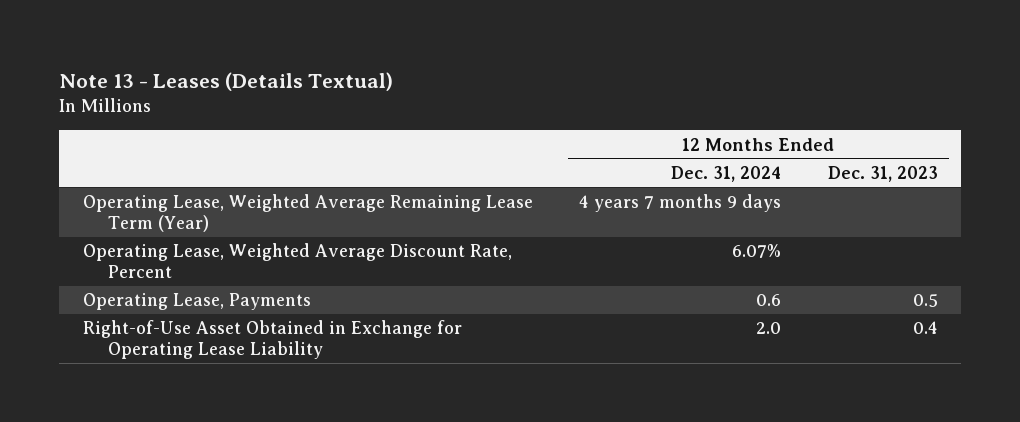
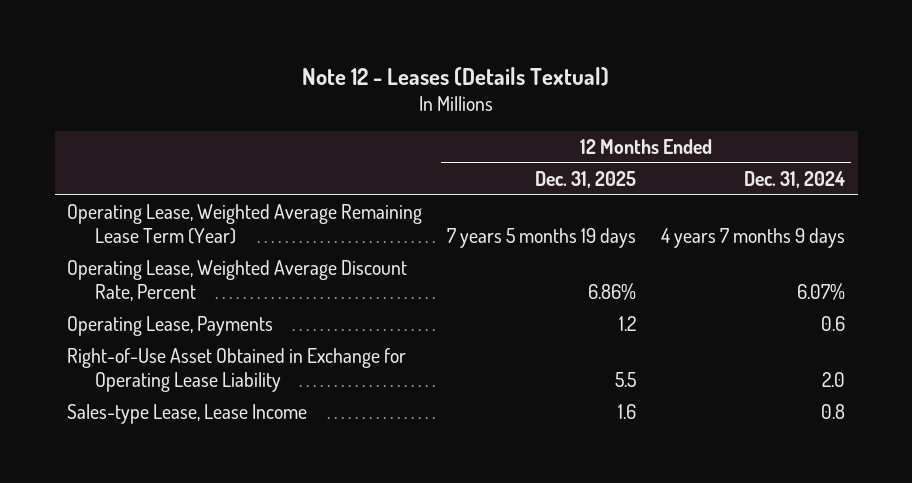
[59,71,394,91] Note 13 - Leases (Details Textual) -> [302,66,610,86] Note 12 - Leases (Details Textual)
[827,165,938,182] Dec. 31, 2023 -> none
none -> [535,170,637,188] Dec. 31, 2025
none -> [67,404,308,425] Sales-type Lease, Lease Income

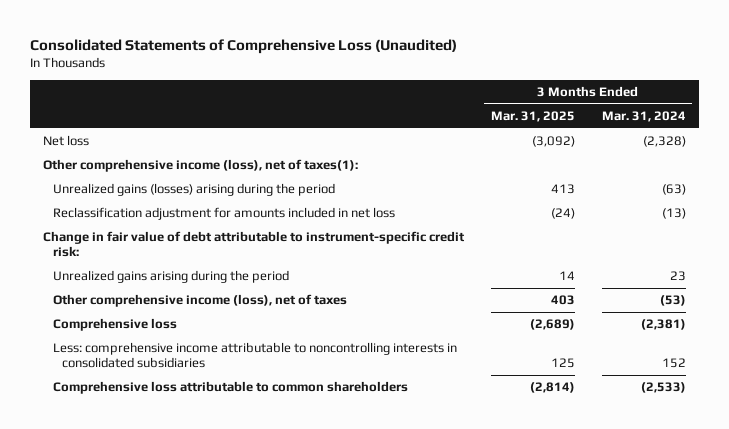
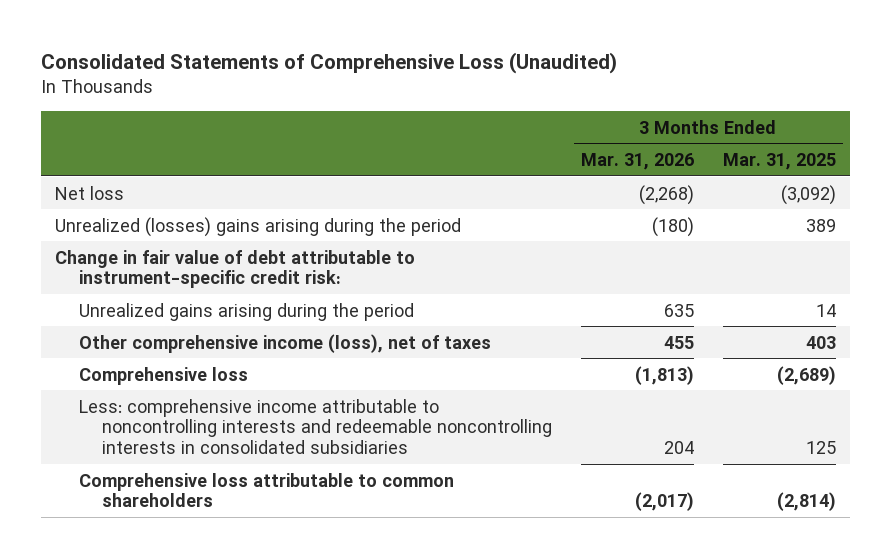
[601,110,686,122] Mar. 31, 2024 -> none
none -> [581,152,695,170] Mar. 31, 2026
[42,159,358,173] Other comprehensive income (loss), net of taxes(1): -> none
[52,207,395,221] Reclassification adjustment for amounts included in net loss -> none
[52,183,335,197] Unrealized gains (losses) arising during the period -> [55,216,462,237] Unrealized (losses) gains arising during the period
[550,184,575,195] 413 -> [805,218,836,232] 389
[52,342,457,369] Less: comprehensive income attributable to noncontrolling interests in consolidated subsidiaries -> [78,398,553,455] Less: comprehensive income attributable to noncontrolling interests and redeemable noncontrolling interests in consolidated subsidiaries

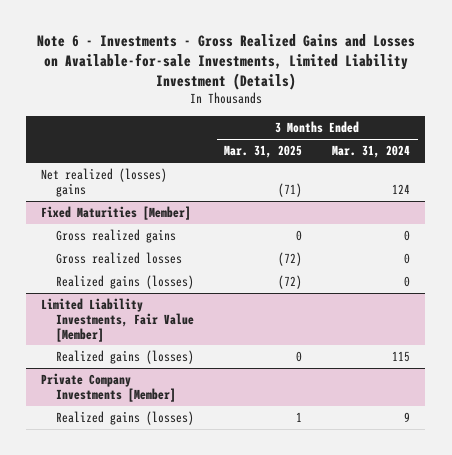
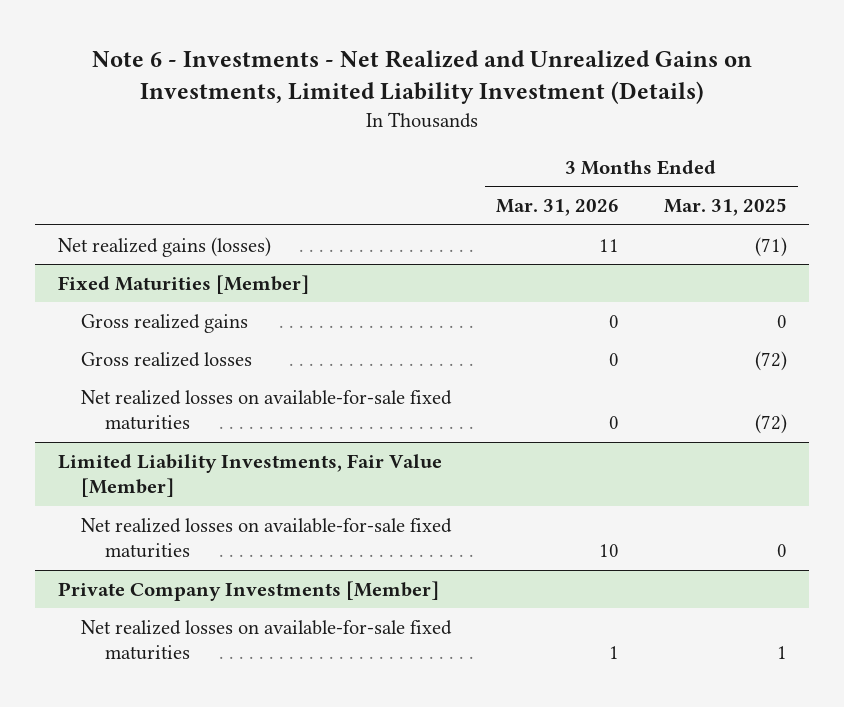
[36,34,415,91] Note 6 - Investments - Gross Realized Gains and Losses on Available-for-sale Investments, Limited Liability Investment (Details) -> [92,50,753,105] Note 6 - Investments - Net Realized and Unrealized Gains on Investments, Limited Liability Investment (Details)
[332,145,411,159] Mar. 31, 2024 -> none
none -> [495,199,619,217] Mar. 31, 2026
[41,167,168,197] Net realized (losses) gains -> [57,236,271,257] Net realized gains (losses)
[55,274,194,289] Realized gains (losses) -> [81,389,453,431] Net realized losses on available-for-sale fixed maturities
[55,349,194,364] Realized gains (losses) -> [81,517,453,559] Net realized losses on available-for-sale fixed maturities
[55,410,194,425] Realized gains (losses) -> [81,619,453,661] Net realized losses on available-for-sale fixed maturities

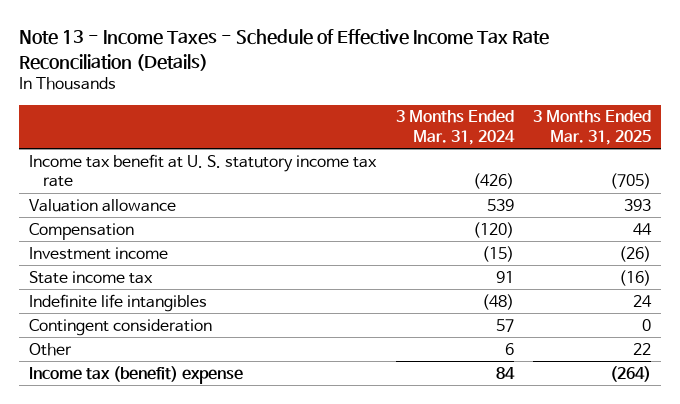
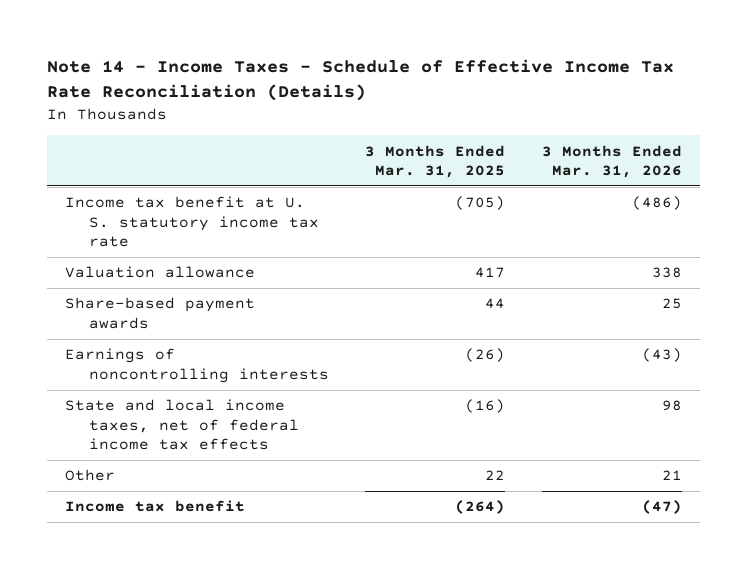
[18,29,549,71] Note 13 - Income Taxes - Schedule of Effective Income Tax Rate Reconciliation (Details) -> [46,59,674,102] Note 14 - Income Taxes - Schedule of Effective Income Tax Rate Reconciliation (Details)
[395,110,515,145] 3 Months Ended Mar. 31, 2024 -> none
none -> [541,144,682,178] 3 Months Ended Mar. 31, 2026
[28,246,168,260] Investment income -> none
[28,293,207,312] Indefinite life intangibles -> none
[28,318,212,336] Contingent consideration -> none
[624,198,652,211] 393 -> [475,267,506,279] 417
[28,222,134,240] Compensation -> [65,297,256,329] Share-based payment awards
none -> [65,348,330,383] Earnings of noncontrolling interests
[28,270,153,284] State income tax -> [65,399,300,450] State and local income taxes, net of federal income tax effects
[28,365,243,384] Income tax (benefit) expense -> [65,500,246,513] Income tax benefit

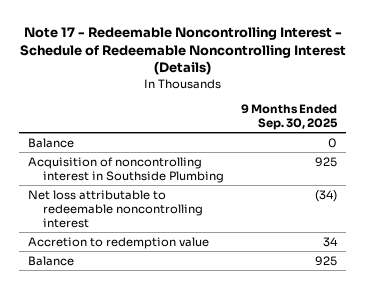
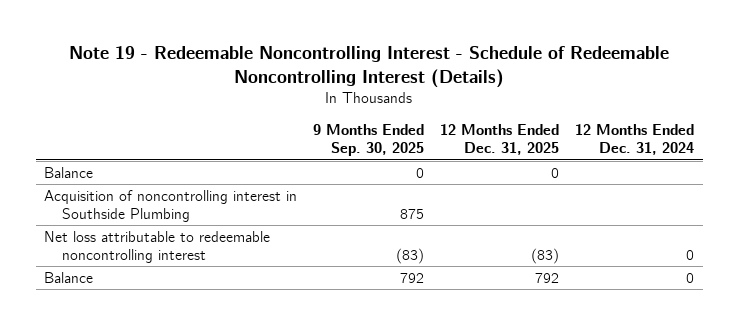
[19,27,346,76] Note 17 - Redeemable Noncontrolling Interest - Schedule of Redeemable Noncontrolling Interest (Details) -> [69,46,670,88] Note 19 - Redeemable Noncontrolling Interest - Schedule of Redeemable Noncontrolling Interest (Details)
none -> [440,123,560,156] 12 Months Ended Dec. 31, 2025
none -> [575,123,695,156] 12 Months Ended Dec. 31, 2024
[28,236,210,249] Accretion to redemption value -> none
[315,156,338,167] 925 -> [399,209,424,220] 875
[315,189,338,202] (34) -> [395,248,424,265] (83)
[315,255,338,266] 925 -> [399,272,424,283] 792

